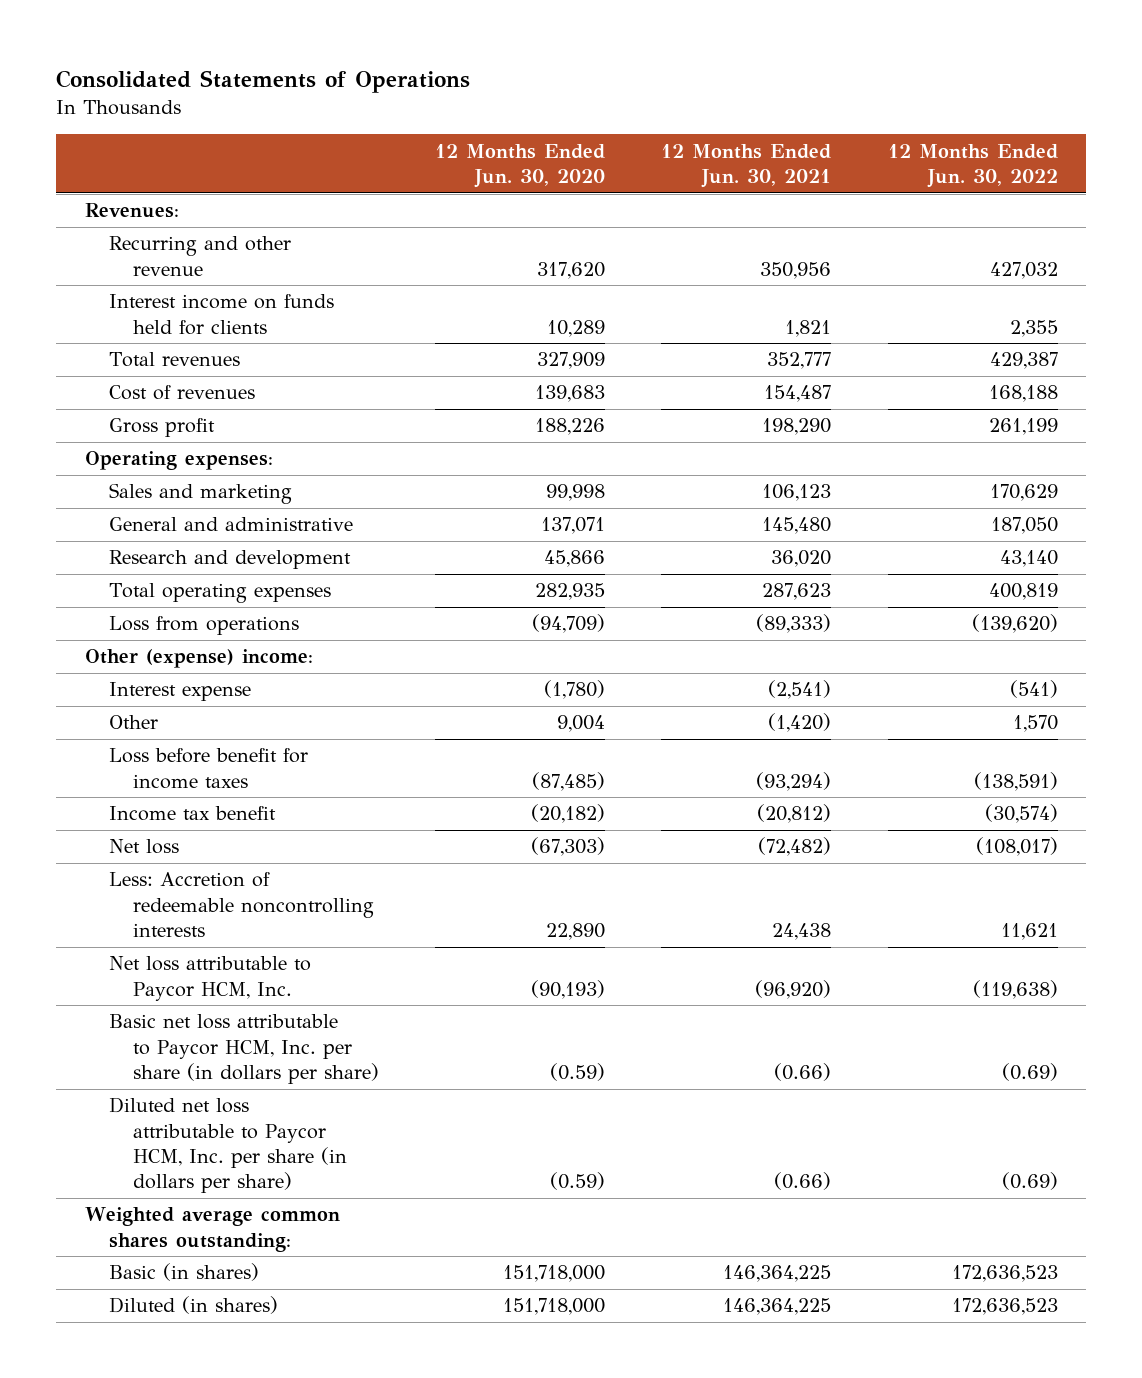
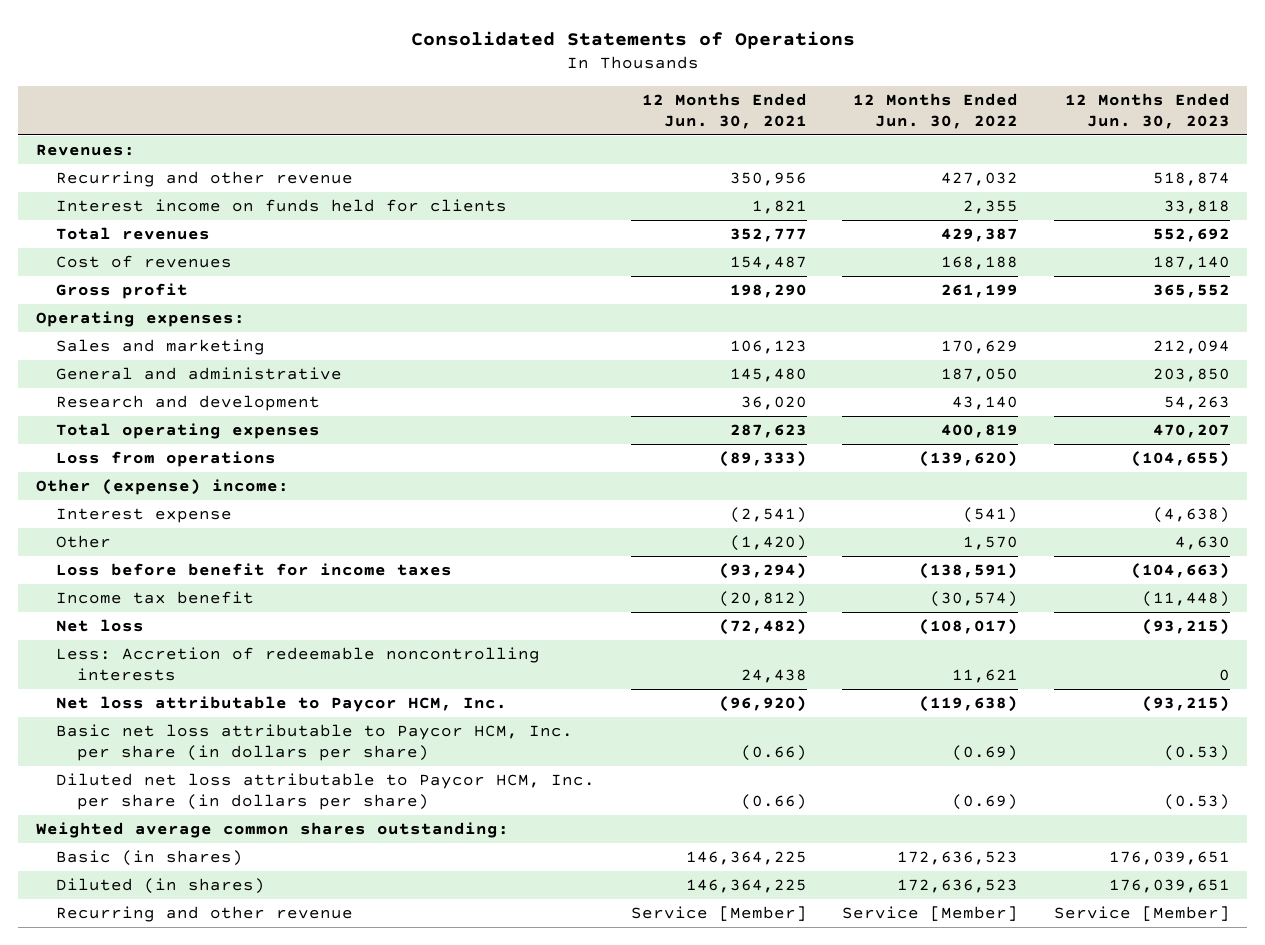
[435,143,606,188] 12 Months Ended Jun. 30, 2020 -> none
none -> [1064,92,1230,130] 12 Months Ended Jun. 30, 2023
none -> [56,906,354,923] Recurring and other revenue

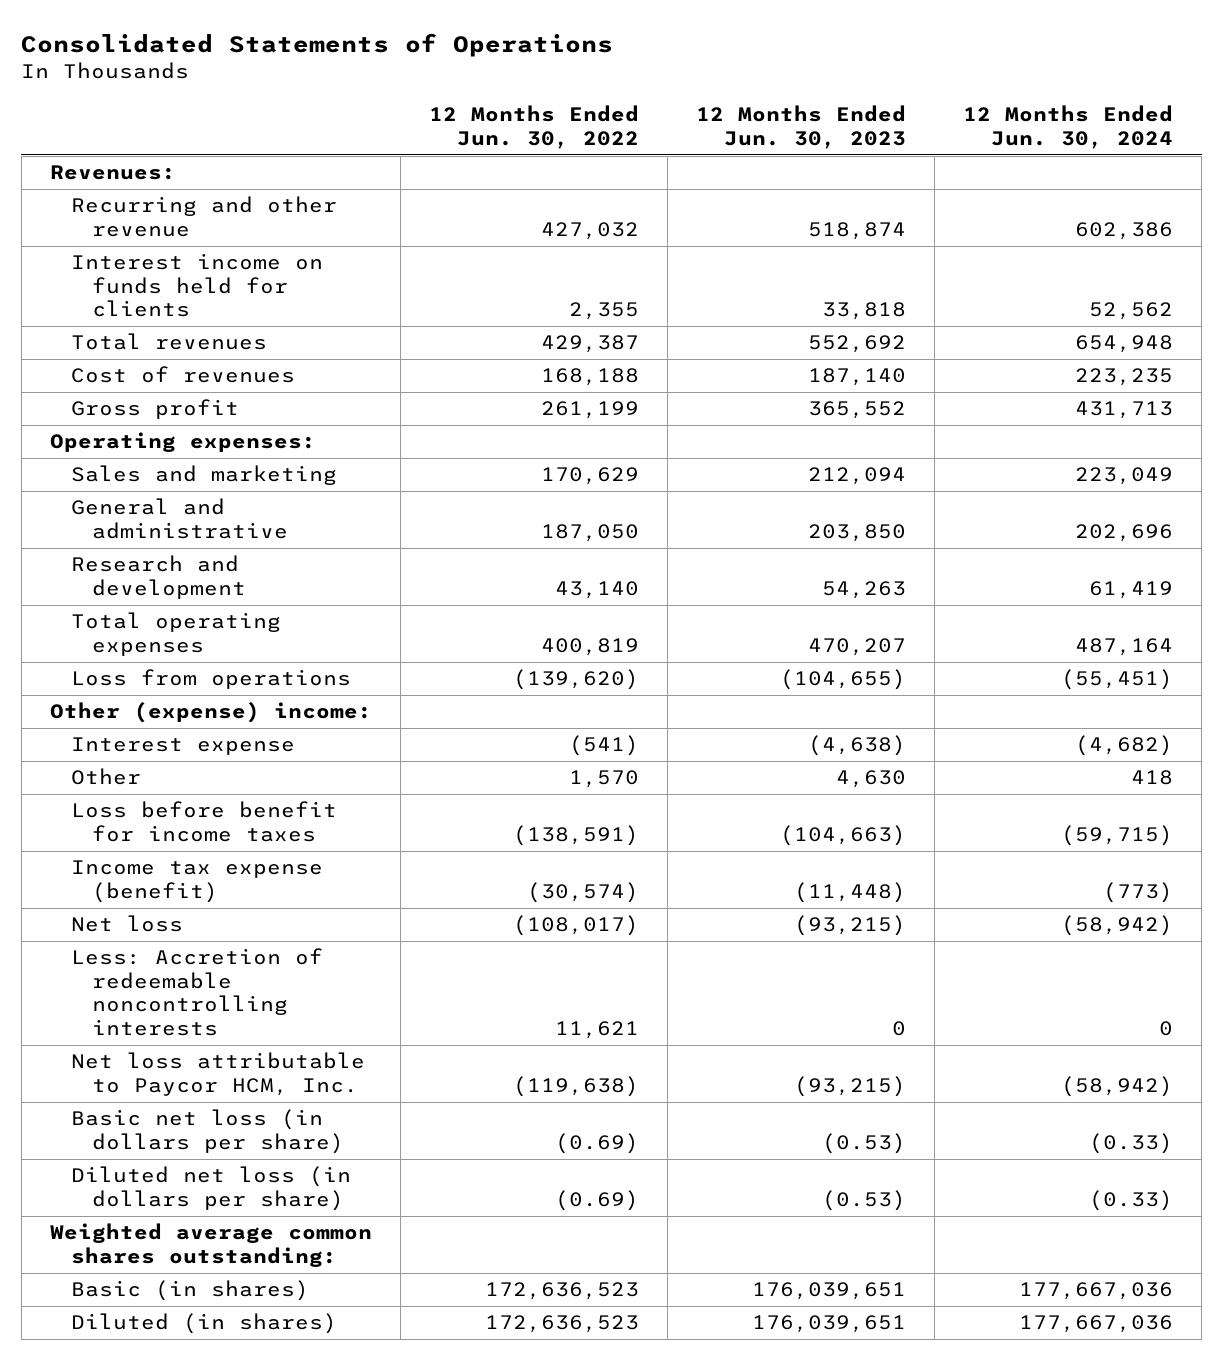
[641,92,807,130] 12 Months Ended Jun. 30, 2021 -> none
none -> [963,105,1174,149] 12 Months Ended Jun. 30, 2024
[56,591,255,605] Income tax benefit -> [70,860,323,903] Income tax expense (benefit)
[56,724,574,762] Basic net loss attributable to Paycor HCM, Inc. per share (in dollars per share) -> [70,1109,344,1154] Basic net loss (in dollars per share)
[56,773,596,811] Diluted net loss attributable to Paycor HCM, Inc. per share (in dollars per share) -> [70,1166,351,1211] Diluted net loss (in dollars per share)
[56,906,354,923] Recurring and other revenue -> none

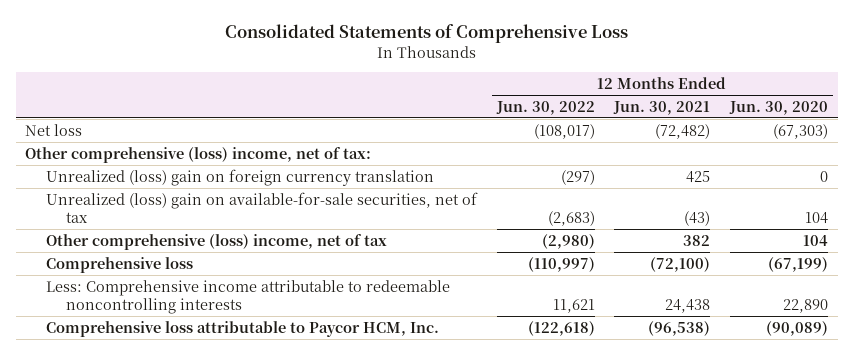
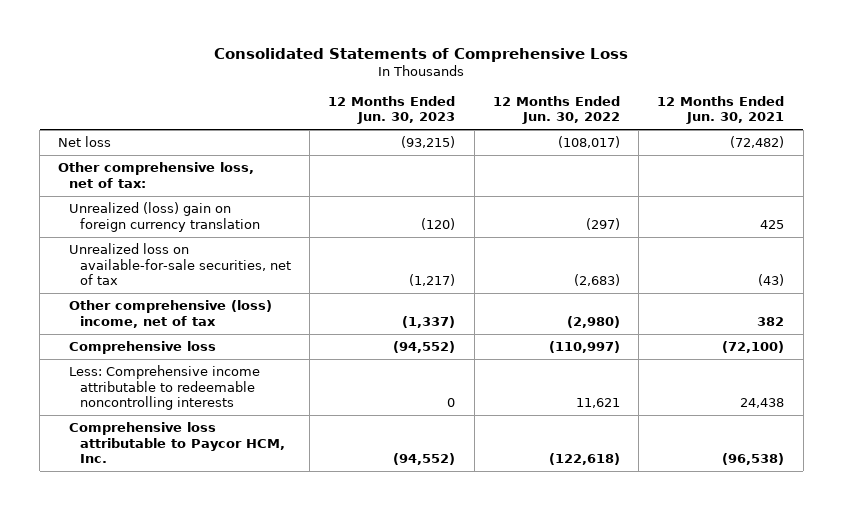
[729,100,829,115] Jun. 30, 2020 -> none
none -> [328,95,456,125] 12 Months Ended Jun. 30, 2023
[25,146,372,163] Other comprehensive (loss) income, net of tax: -> [58,162,255,188] Other comprehensive loss, net of tax:
[45,191,478,223] Unrealized (loss) gain on available-for-sale securities, net of tax -> [69,243,291,286] Unrealized loss on available-for-sale securities, net of tax

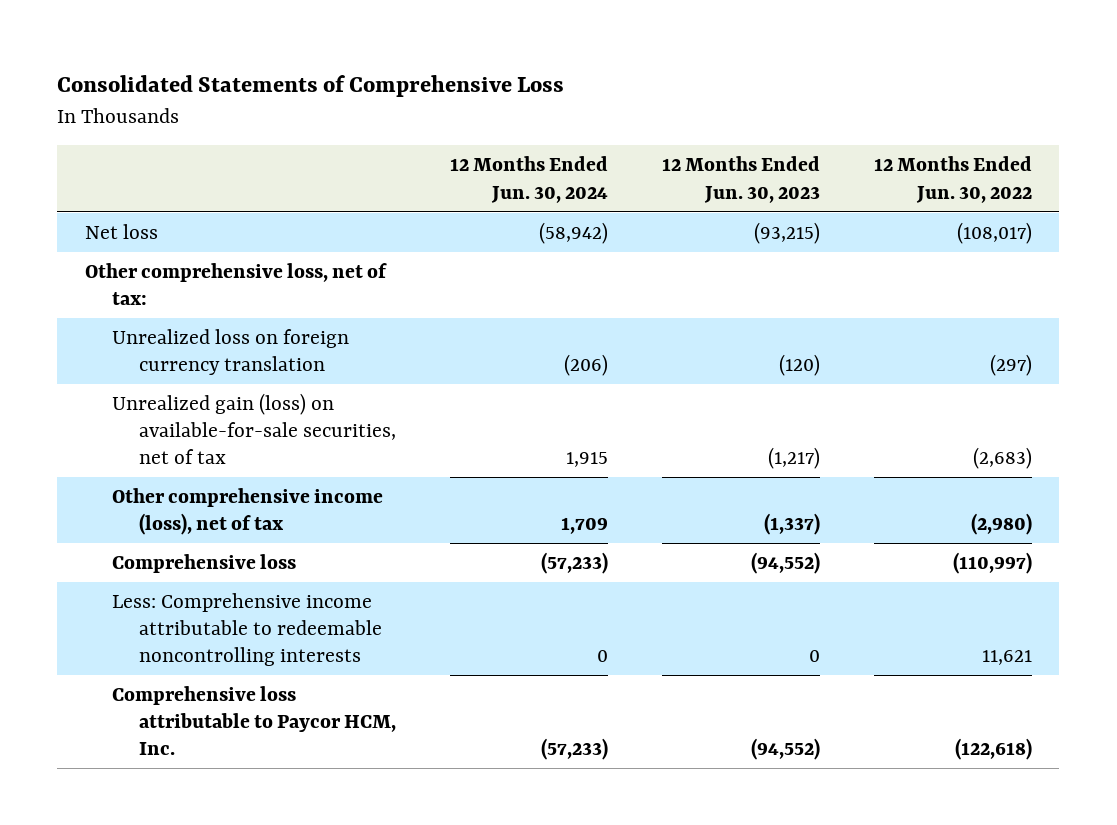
[657,95,785,125] 12 Months Ended Jun. 30, 2021 -> none
none -> [450,156,609,203] 12 Months Ended Jun. 30, 2024
[69,202,260,232] Unrealized (loss) gain on foreign currency translation -> [111,328,349,376] Unrealized loss on foreign currency translation
[69,243,291,286] Unrealized loss on available-for-sale securities, net of tax -> [111,392,397,465] Unrealized gain (loss) on available-for-sale securities, net of tax
[69,300,273,328] Other comprehensive (loss) income, net of tax -> [111,487,383,536] Other comprehensive income (loss), net of tax

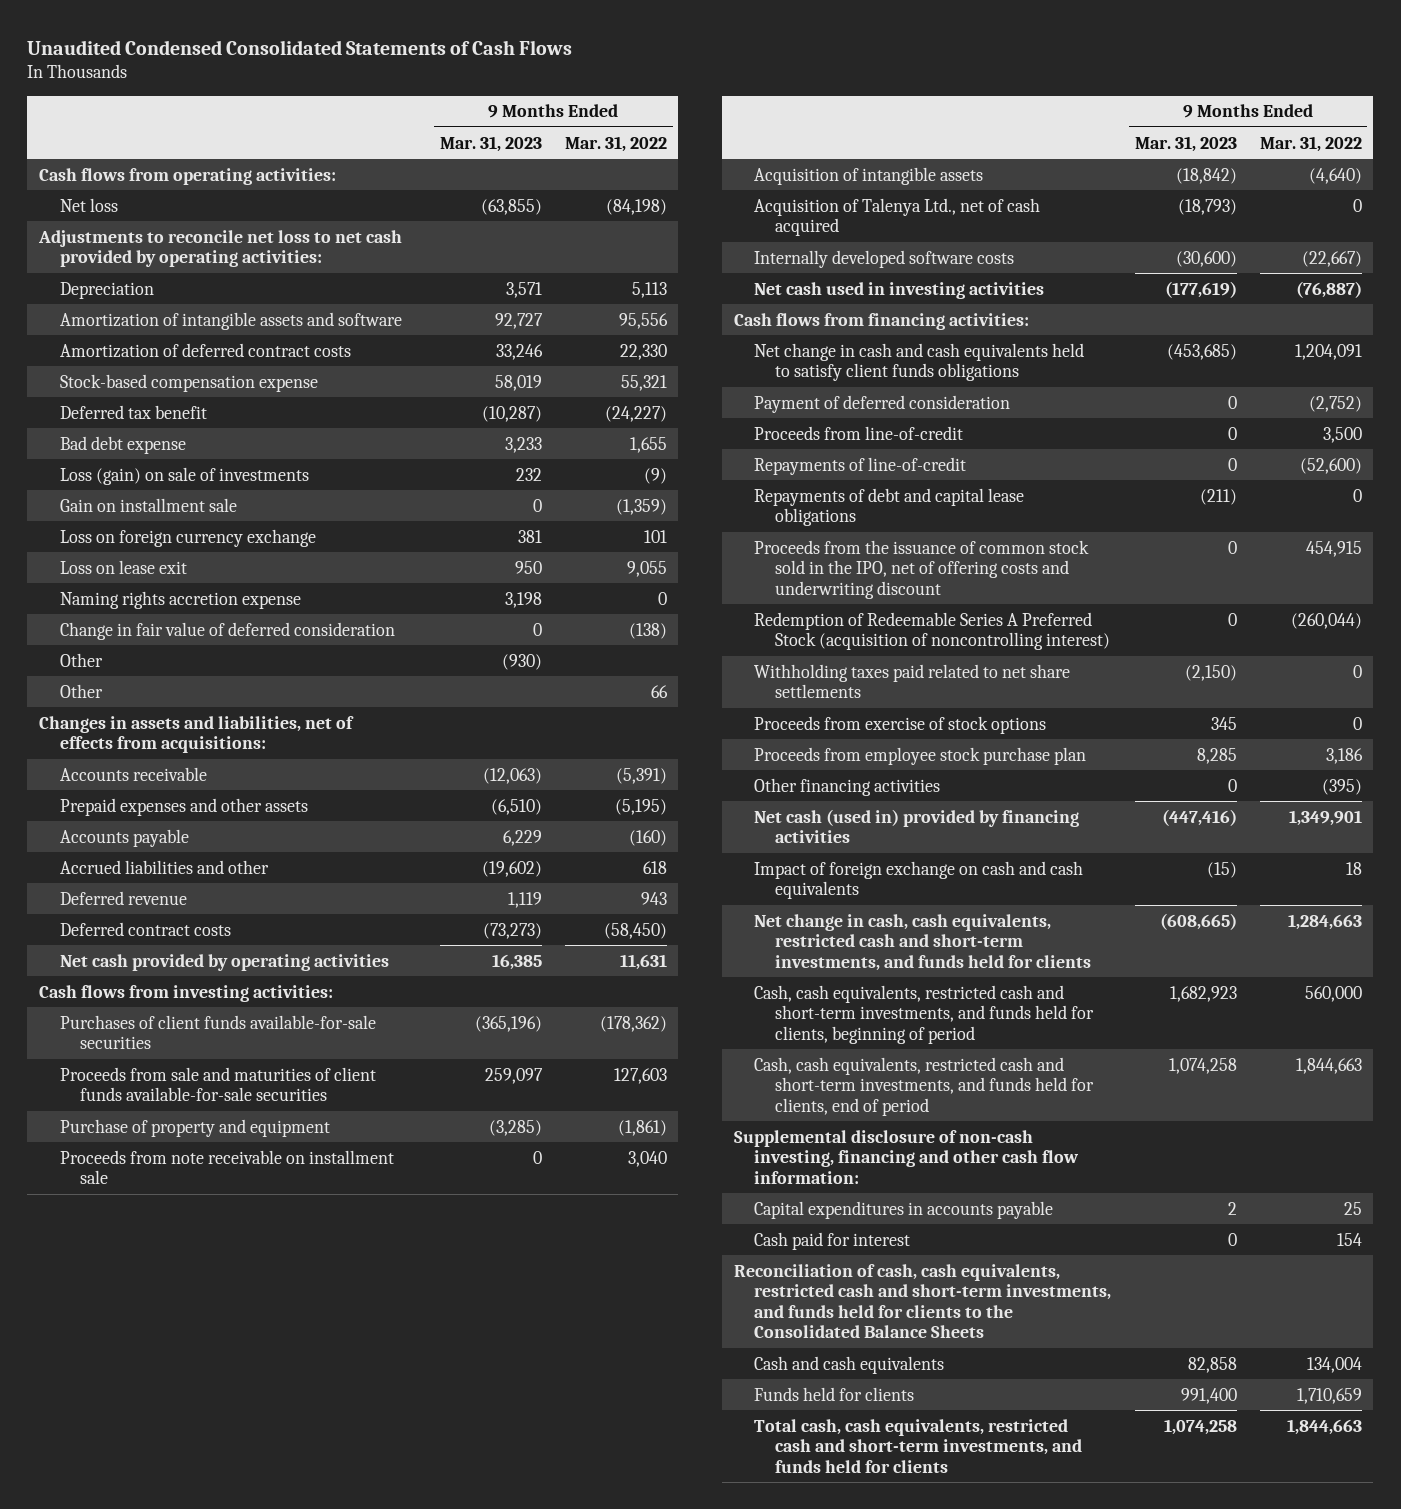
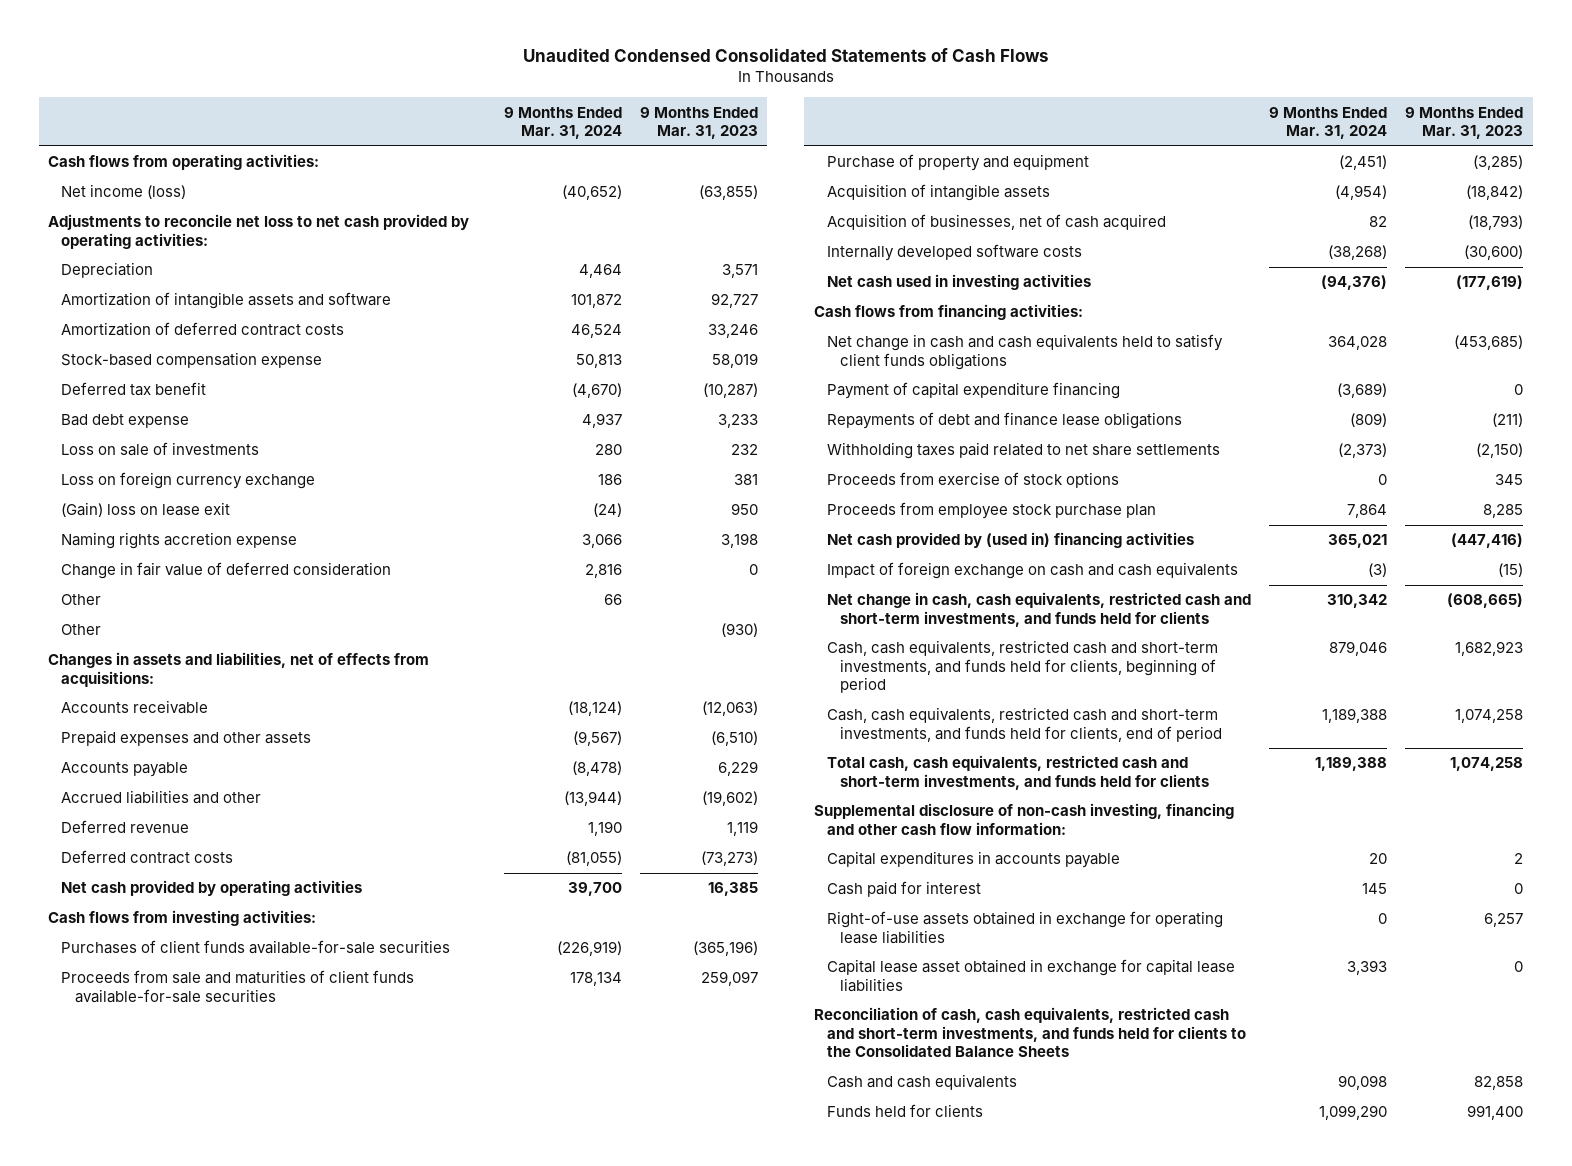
[564,135,667,152] Mar. 31, 2022 -> none
none -> [503,106,622,140] 9 Months Ended Mar. 31, 2024
[59,197,118,212] Net loss -> [61,184,187,200] Net income (loss)
[59,497,237,512] Gain on installment sale -> none
[59,466,309,485] Loss (gain) on sale of investments -> [61,442,260,457] Loss on sale of investments
[59,559,187,574] Loss on lease exit -> [61,502,231,518] (Gain) loss on lease exit
[59,652,103,667] Other -> [61,624,102,636] Other
[59,1149,394,1185] Proceeds from note receivable on installment sale -> none
[754,197,1041,237] Acquisition of Talenya Ltd., net of cash acquired -> [826,214,1166,231] Acquisition of businesses, net of cash acquired
[754,394,1011,413] Payment of deferred consideration -> none
[754,425,964,440] Proceeds from line-of-credit -> none
[754,456,967,475] Repayments of line-of-credit -> none
[754,539,1090,599] Proceeds from the issuance of common stock sold in the IPO, net of offering costs and underwriting discount -> none
[754,611,1111,651] Redemption of Redeemable Series A Preferred Stock (acquisition of noncontrolling interest) -> none
none -> [826,382,1120,400] Payment of capital expenditure financing
[754,487,1025,527] Repayments of debt and capital lease obligations -> [826,412,1182,430] Repayments of debt and finance lease obligations
[754,777,941,796] Other financing activities -> none
[754,808,1080,844] Net cash (used in) provided by financing activities -> [826,532,1194,549] Net cash provided by (used in) financing activities
[754,1418,1083,1473] Total cash, cash equivalents, restricted cash and short-term investments, and funds held for clients -> [826,755,1209,790] Total cash, cash equivalents, restricted cash and short-term investments, and funds held for clients
none -> [826,911,1223,944] Right-of-use assets obtained in exchange for operating lease liabilities
none -> [826,959,1235,992] Capital lease asset obtained in exchange for capital lease liabilities

